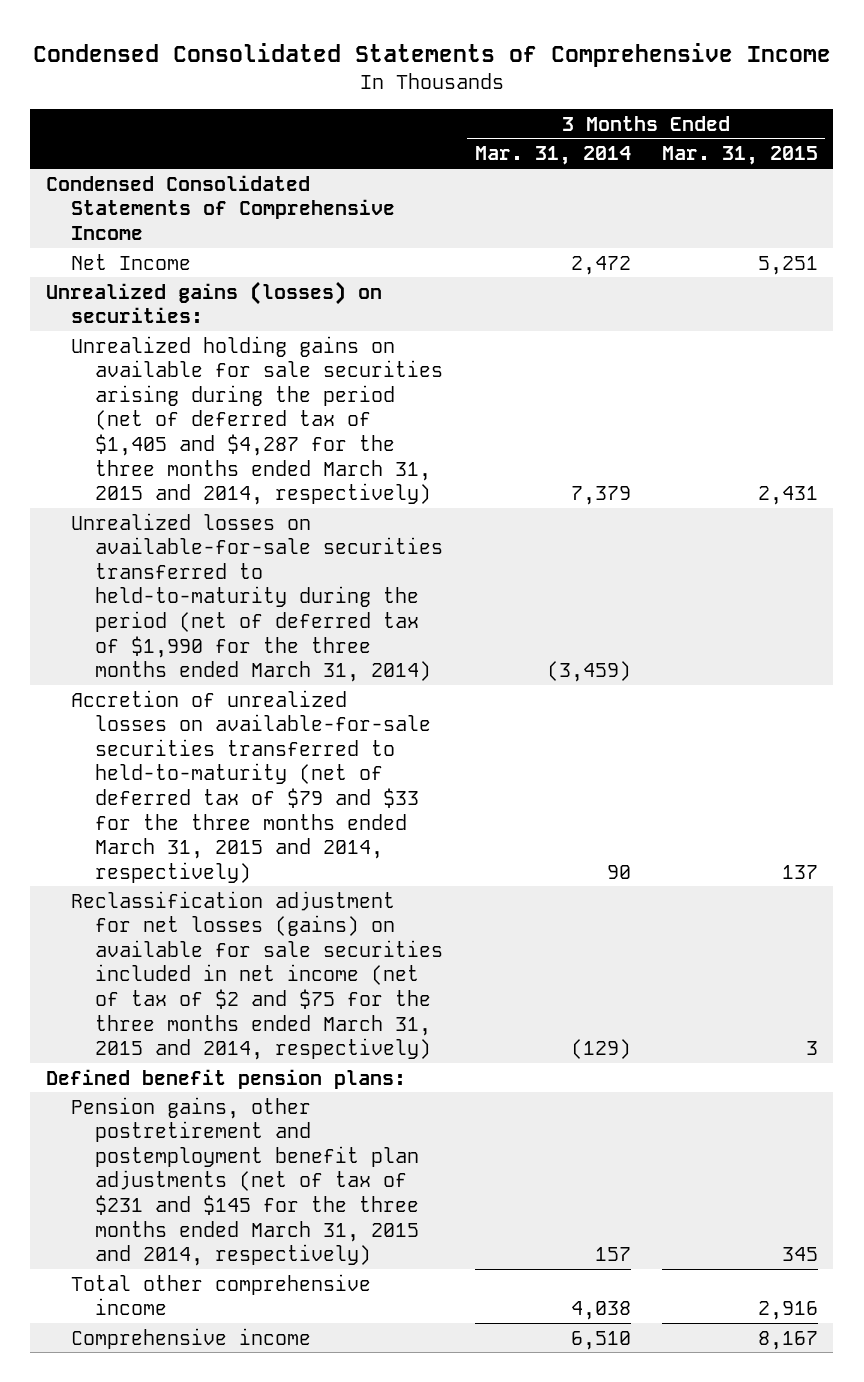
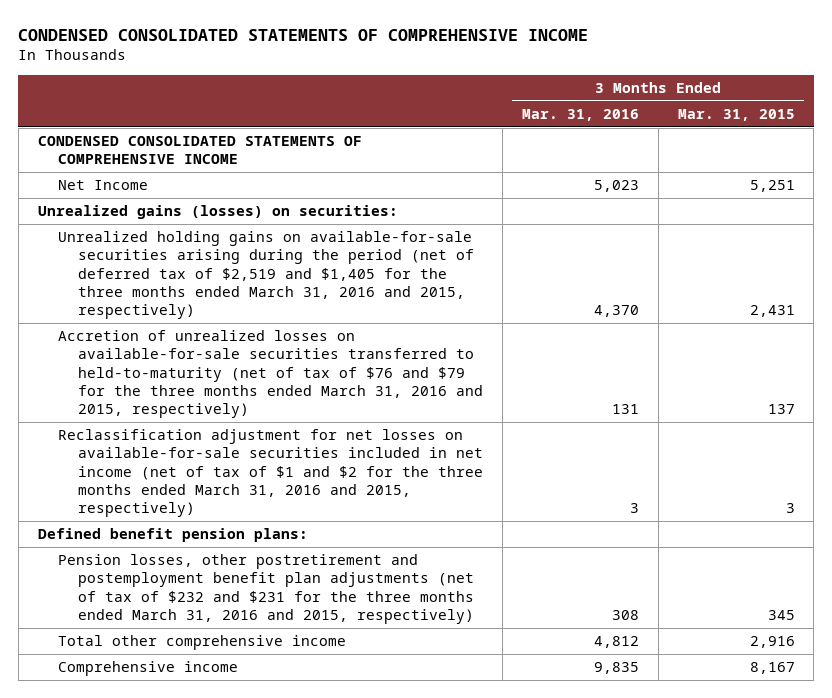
[32,42,831,67] Condensed Consolidated Statements of Comprehensive Income -> [18,28,589,41] CONDENSED CONSOLIDATED STATEMENTS OF COMPREHENSIVE INCOME
[474,146,631,166] Mar. 31, 2014 -> none
none -> [522,109,640,122] Mar. 31, 2016
[46,174,395,240] Condensed Consolidated Statements of Comprehensive Income -> [37,136,362,165] CONDENSED CONSOLIDATED STATEMENTS OF COMPREHENSIVE INCOME
[70,512,444,683] Unrealized losses on available-for-sale securities transferred to held-to-maturity during the period (net of deferred tax of $1,990 for the three months ended March 31, 2014) -> none
[70,335,444,506] Unrealized holding gains on available for sale securities arising during the period (net of deferred tax of $1,405 and $4,287 for the three months ended March 31, 2015 and 2014, respectively) -> [57,231,475,319] Unrealized holding gains on available-for-sale securities arising during the period (net of deferred tax of $2,519 and $1,405 for the three months ended March 31, 2016 and 2015, respectively)
[70,689,432,883] Accretion of unrealized losses on available-for-sale securities transferred to held-to-maturity (net of deferred tax of $79 and $33 for the three months ended March 31, 2015 and 2014, respectively) -> [57,330,484,418] Accretion of unrealized losses on available-for-sale securities transferred to held-to-maturity (net of tax of $76 and $79 for the three months ended March 31, 2016 and 2015, respectively)
[70,890,444,1061] Reclassification adjustment for net losses (gains) on available for sale securities included in net income (net of tax of $2 and $75 for the three months ended March 31, 2015 and 2014, respectively) -> [57,429,484,517] Reclassification adjustment for net losses on available-for-sale securities included in net income (net of tax of $1 and $2 for the three months ended March 31, 2016 and 2015, respectively)
[70,1096,420,1267] Pension gains, other postretirement and postemployment benefit plan adjustments (net of tax of $231 and $145 for the three months ended March 31, 2015 and 2014, respectively) -> [57,554,475,624] Pension losses, other postretirement and postemployment benefit plan adjustments (net of tax of $232 and $231 for the three months ended March 31, 2016 and 2015, respectively)

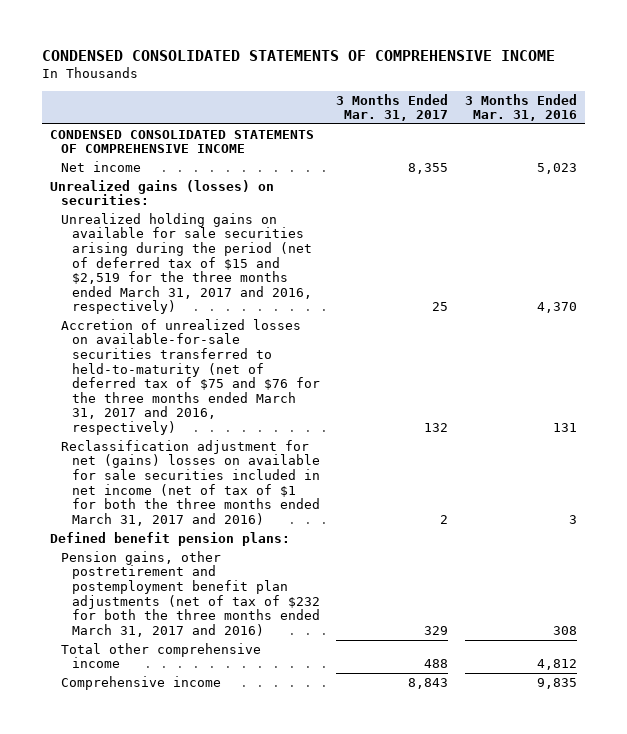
[677,109,795,122] Mar. 31, 2015 -> none
none -> [336,93,449,122] 3 Months Ended Mar. 31, 2017
[57,180,148,191] Net Income -> [60,160,141,172] Net income
[57,231,475,319] Unrealized holding gains on available-for-sale securities arising during the period (net of deferred tax of $2,519 and $1,405 for the three months ended March 31, 2016 and 2015, respectively) -> [60,212,312,315] Unrealized holding gains on available for sale securities arising during the period (net of deferred tax of $15 and $2,519 for the three months ended March 31, 2017 and 2016, respectively)
[57,330,484,418] Accretion of unrealized losses on available-for-sale securities transferred to held-to-maturity (net of tax of $76 and $79 for the three months ended March 31, 2016 and 2015, respectively) -> [60,318,320,436] Accretion of unrealized losses on available-for-sale securities transferred to held-to-maturity (net of deferred tax of $75 and $76 for the three months ended March 31, 2017 and 2016, respectively)
[57,429,484,517] Reclassification adjustment for net losses on available-for-sale securities included in net income (net of tax of $1 and $2 for the three months ended March 31, 2016 and 2015, respectively) -> [60,439,320,526] Reclassification adjustment for net (gains) losses on available for sale securities included in net income (net of tax of $1 for both the three months ended March 31, 2017 and 2016)
[57,554,475,624] Pension losses, other postretirement and postemployment benefit plan adjustments (net of tax of $232 and $231 for the three months ended March 31, 2016 and 2015, respectively) -> [60,550,320,637] Pension gains, other postretirement and postemployment benefit plan adjustments (net of tax of $232 for both the three months ended March 31, 2017 and 2016)

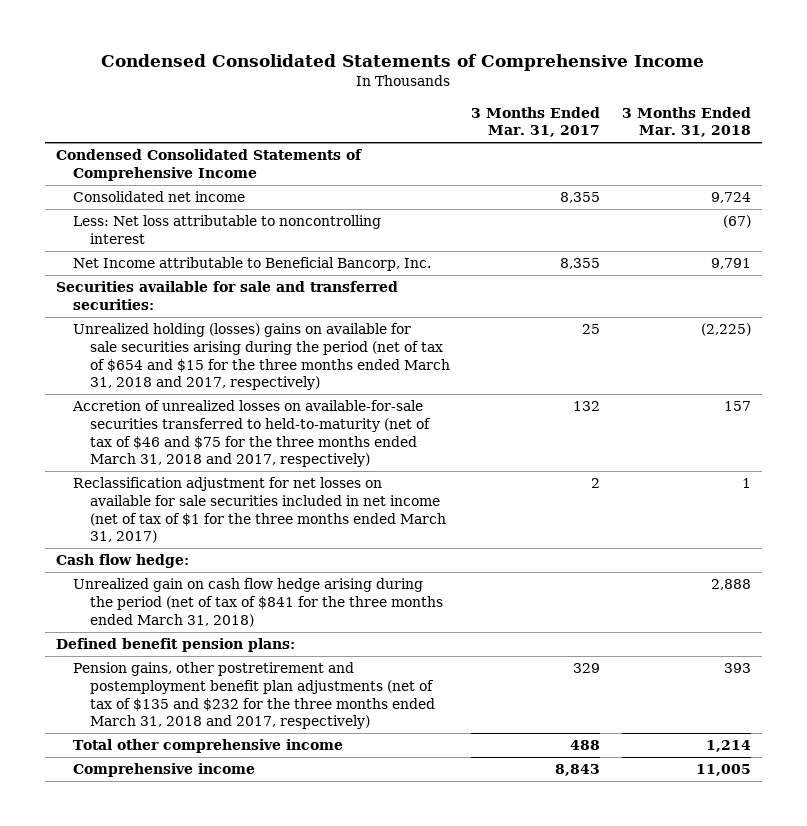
[42,50,556,62] CONDENSED CONSOLIDATED STATEMENTS OF COMPREHENSIVE INCOME -> [101,53,705,71] Condensed Consolidated Statements of Comprehensive Income
[464,93,577,122] 3 Months Ended Mar. 31, 2016 -> none
none -> [621,106,751,138] 3 Months Ended Mar. 31, 2018
[50,129,315,154] CONDENSED CONSOLIDATED STATEMENTS OF COMPREHENSIVE INCOME -> [55,149,362,181] Condensed Consolidated Statements of Comprehensive Income
none -> [72,191,245,203] Consolidated net income
none -> [72,215,381,244] Less: Net loss attributable to noncontrolling interest
[60,160,141,172] Net income -> [72,257,431,272] Net Income attributable to Beneficial Bancorp, Inc.
[50,179,275,206] Unrealized gains (losses) on securities: -> [55,281,398,310] Securities available for sale and transferred securities:
[60,212,312,315] Unrealized holding gains on available for sale securities arising during the period (net of deferred tax of $15 and $2,519 for the three months ended March 31, 2017 and 2016, respectively) -> [72,323,450,391] Unrealized holding (losses) gains on available for sale securities arising during the period (net of tax of $654 and $15 for the three months ended March 31, 2018 and 2017, respectively)
[60,318,320,436] Accretion of unrealized losses on available-for-sale securities transferred to held-to-maturity (net of deferred tax of $75 and $76 for the three months ended March 31, 2017 and 2016, respectively) -> [71,400,431,468] Accretion of unrealized losses on available-for-sale securities transferred to held-to-maturity (net of tax of $46 and $75 for the three months ended March 31, 2018 and 2017, respectively)
[60,439,320,526] Reclassification adjustment for net (gains) losses on available for sale securities included in net income (net of tax of $1 for both the three months ended March 31, 2017 and 2016) -> [72,477,446,544] Reclassification adjustment for net losses on available for sale securities included in net income (net of tax of $1 for the three months ended March 31, 2017)
none -> [55,554,189,569] Cash flow hedge:
none -> [72,578,443,627] Unrealized gain on cash flow hedge arising during the period (net of tax of $841 for the three months ended March 31, 2018)
[60,550,320,637] Pension gains, other postretirement and postemployment benefit plan adjustments (net of tax of $232 for both the three months ended March 31, 2017 and 2016) -> [72,662,435,730] Pension gains, other postretirement and postemployment benefit plan adjustments (net of tax of $135 and $232 for the three months ended March 31, 2018 and 2017, respectively)

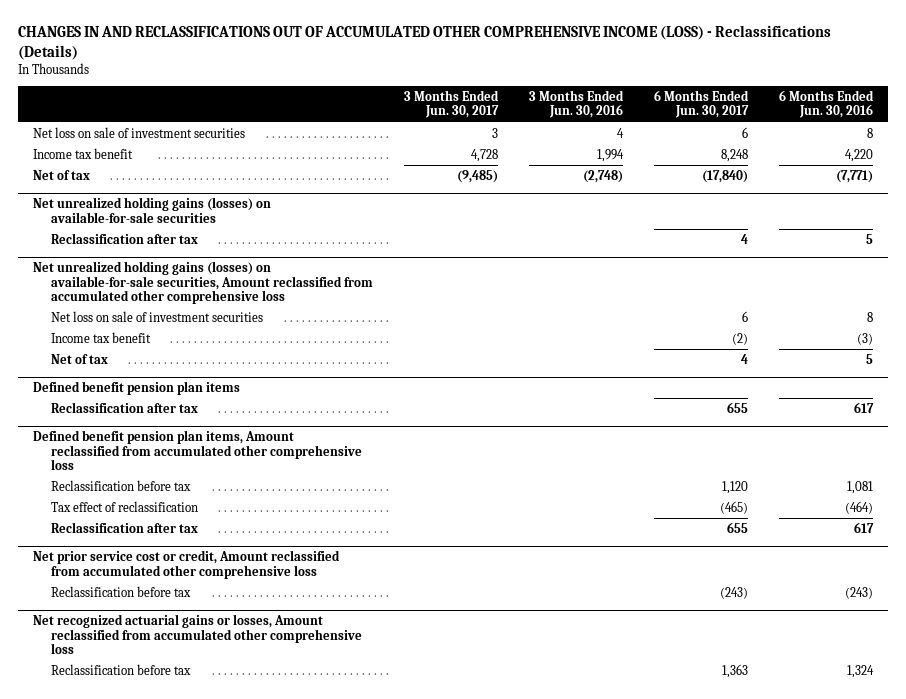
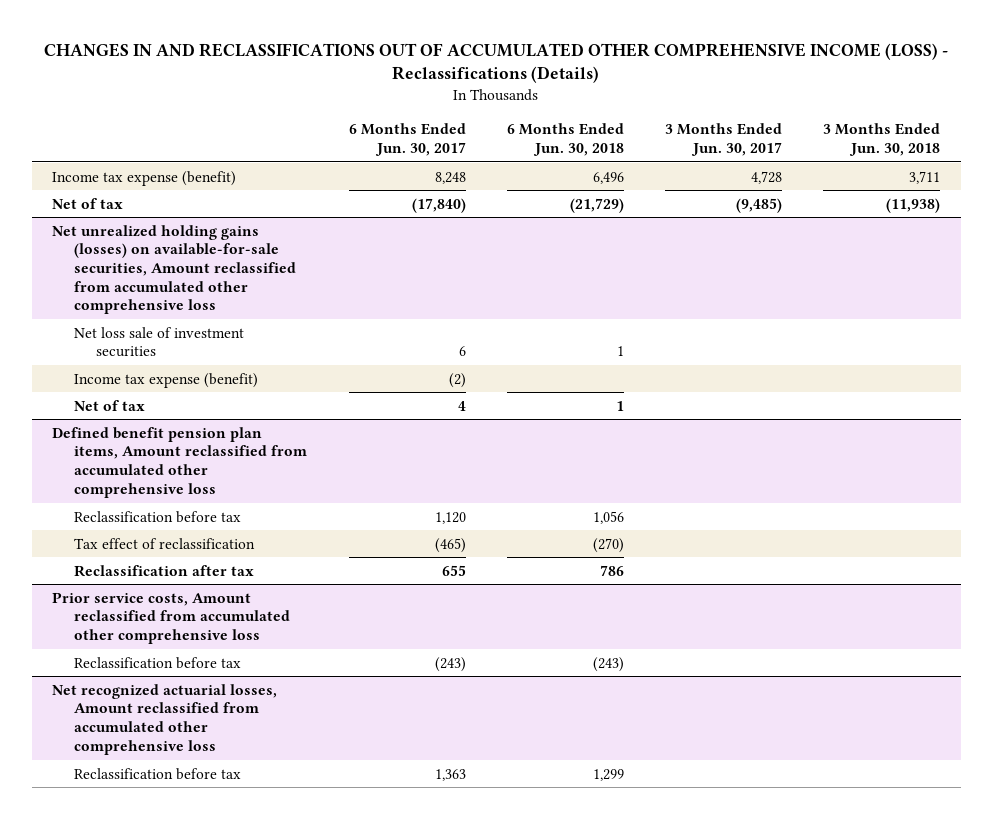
[529,89,625,119] 3 Months Ended Jun. 30, 2016 -> none
[778,89,874,119] 6 Months Ended Jun. 30, 2016 -> none
none -> [506,123,624,156] 6 Months Ended Jun. 30, 2018
none -> [823,123,941,156] 3 Months Ended Jun. 30, 2018
[33,126,246,138] Net loss on sale of investment securities -> none
[33,147,134,159] Income tax benefit -> [52,170,237,186] Income tax expense (benefit)
[33,197,272,223] Net unrealized holding gains (losses) on available-for-sale securities -> none
[51,232,199,244] Reclassification after tax -> none
[51,310,264,322] Net loss on sale of investment securities -> [74,326,245,358] Net loss sale of investment securities
[51,331,152,343] Income tax benefit -> [74,372,259,388] Income tax expense (benefit)
[33,381,241,396] Defined benefit pension plan items -> none
[51,401,199,413] Reclassification after tax -> none
[33,550,341,579] Net prior service cost or credit, Amount reclassified from accumulated other comprehensive loss -> [52,591,291,645] Prior service costs, Amount reclassified from accumulated other comprehensive loss
[33,614,363,655] Net recognized actuarial gains or losses, Amount reclassified from accumulated other comprehensive loss -> [52,683,278,755] Net recognized actuarial losses, Amount reclassified from accumulated other comprehensive loss

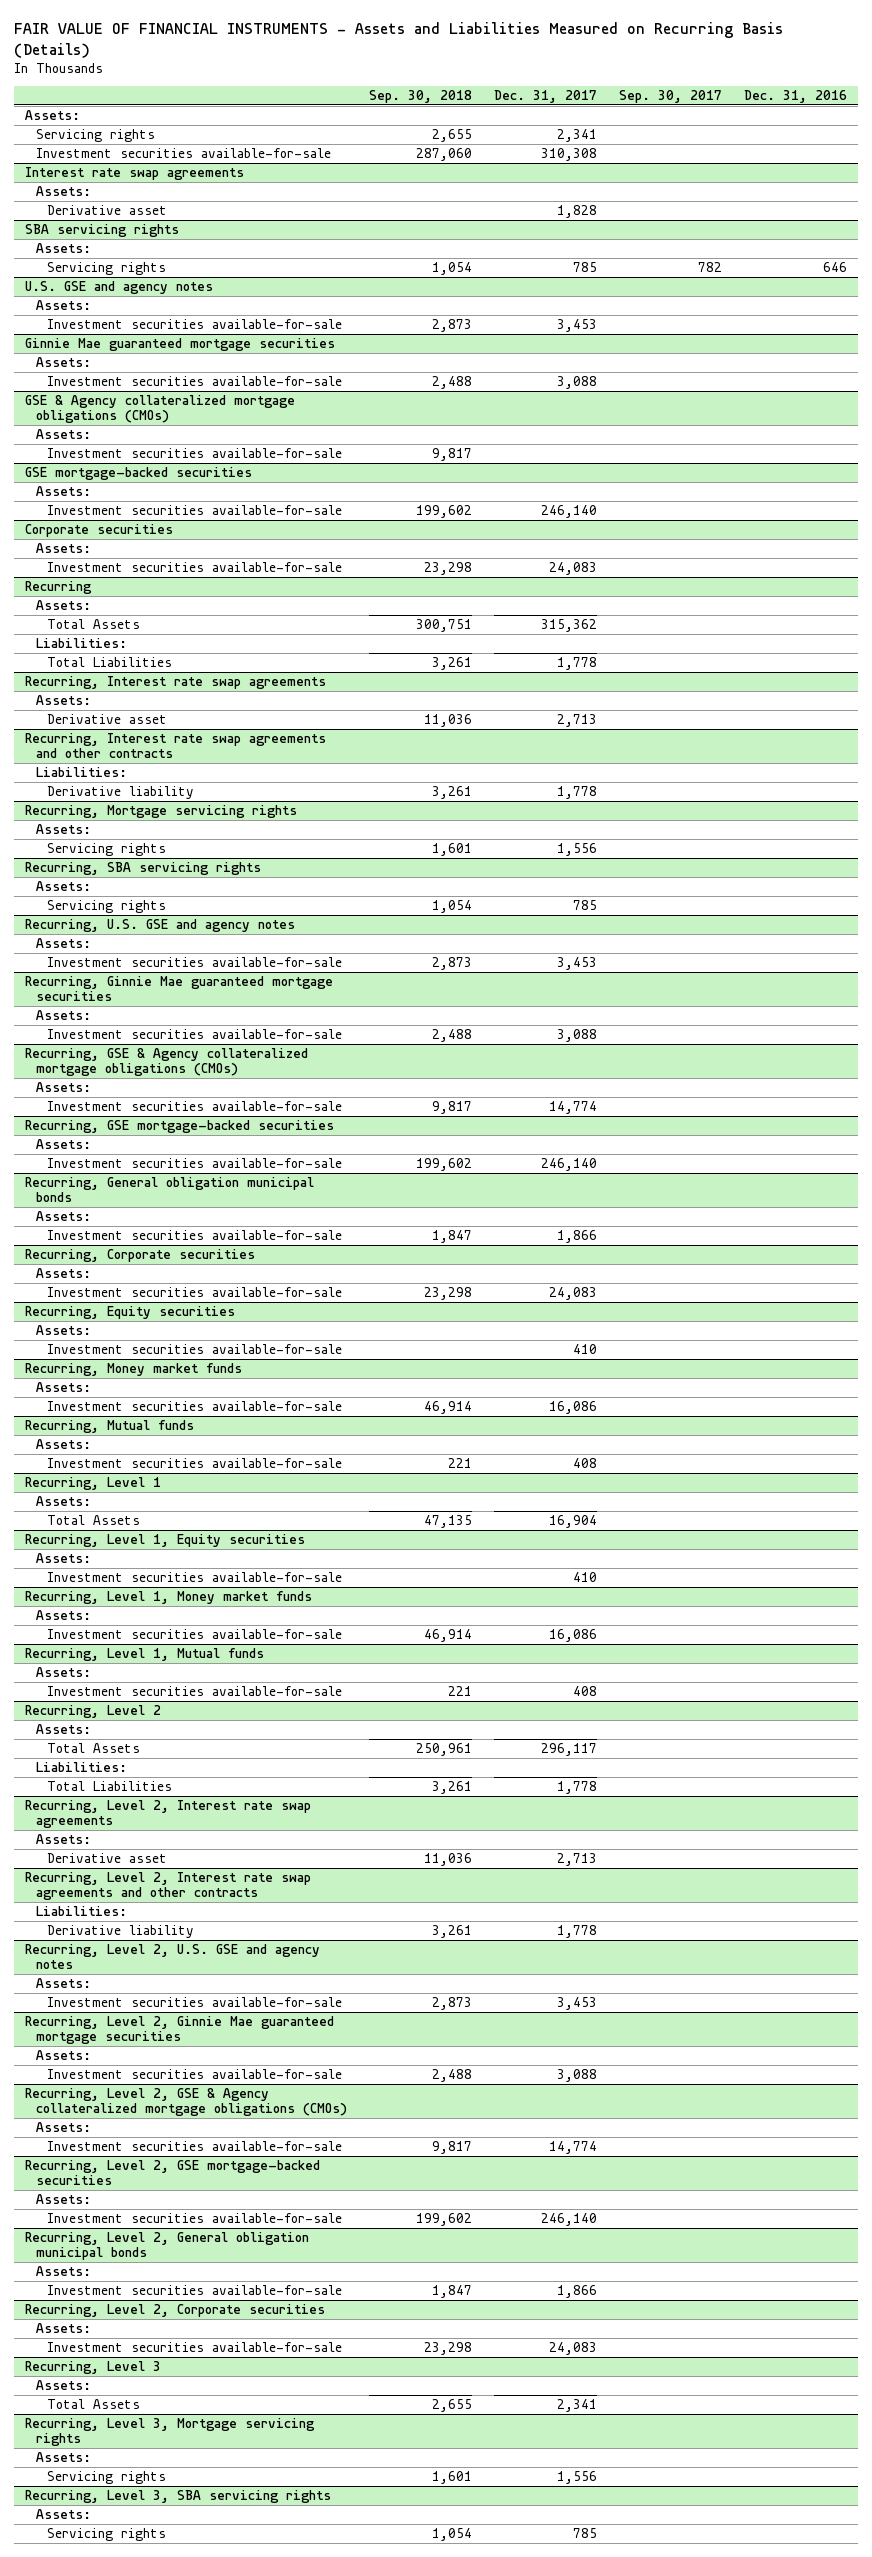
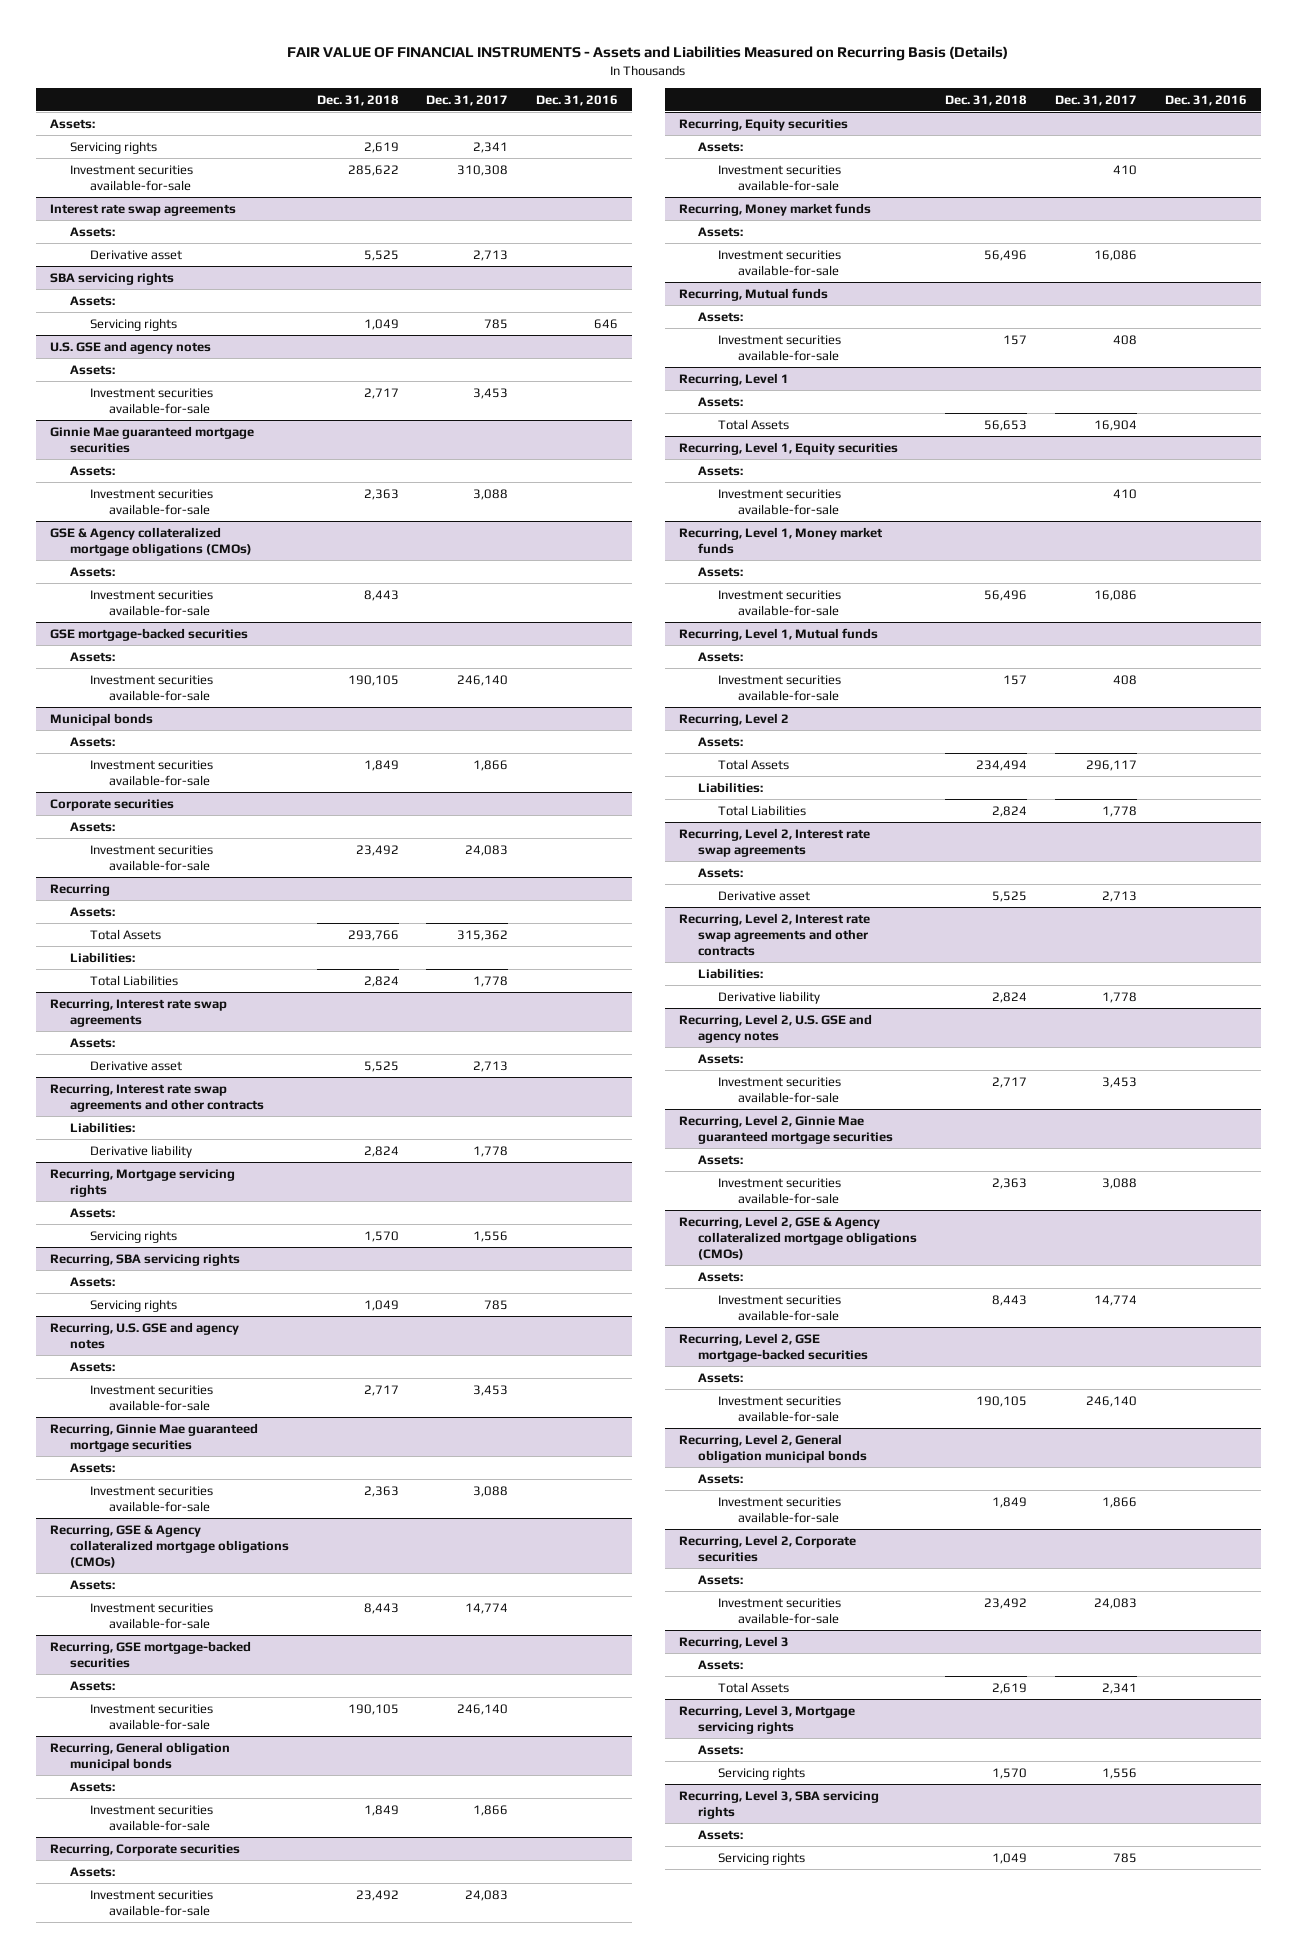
[368,90,472,104] Sep. 30, 2018 -> none
[618,90,722,104] Sep. 30, 2017 -> none
none -> [316,94,399,106] Dec. 31, 2018
[556,204,597,218] 1,828 -> [473,249,509,261] 2,713
none -> [50,712,154,726] Municipal bonds
none -> [69,736,115,747] Assets:
none -> [89,759,213,786] Investment securities available-for-sale

